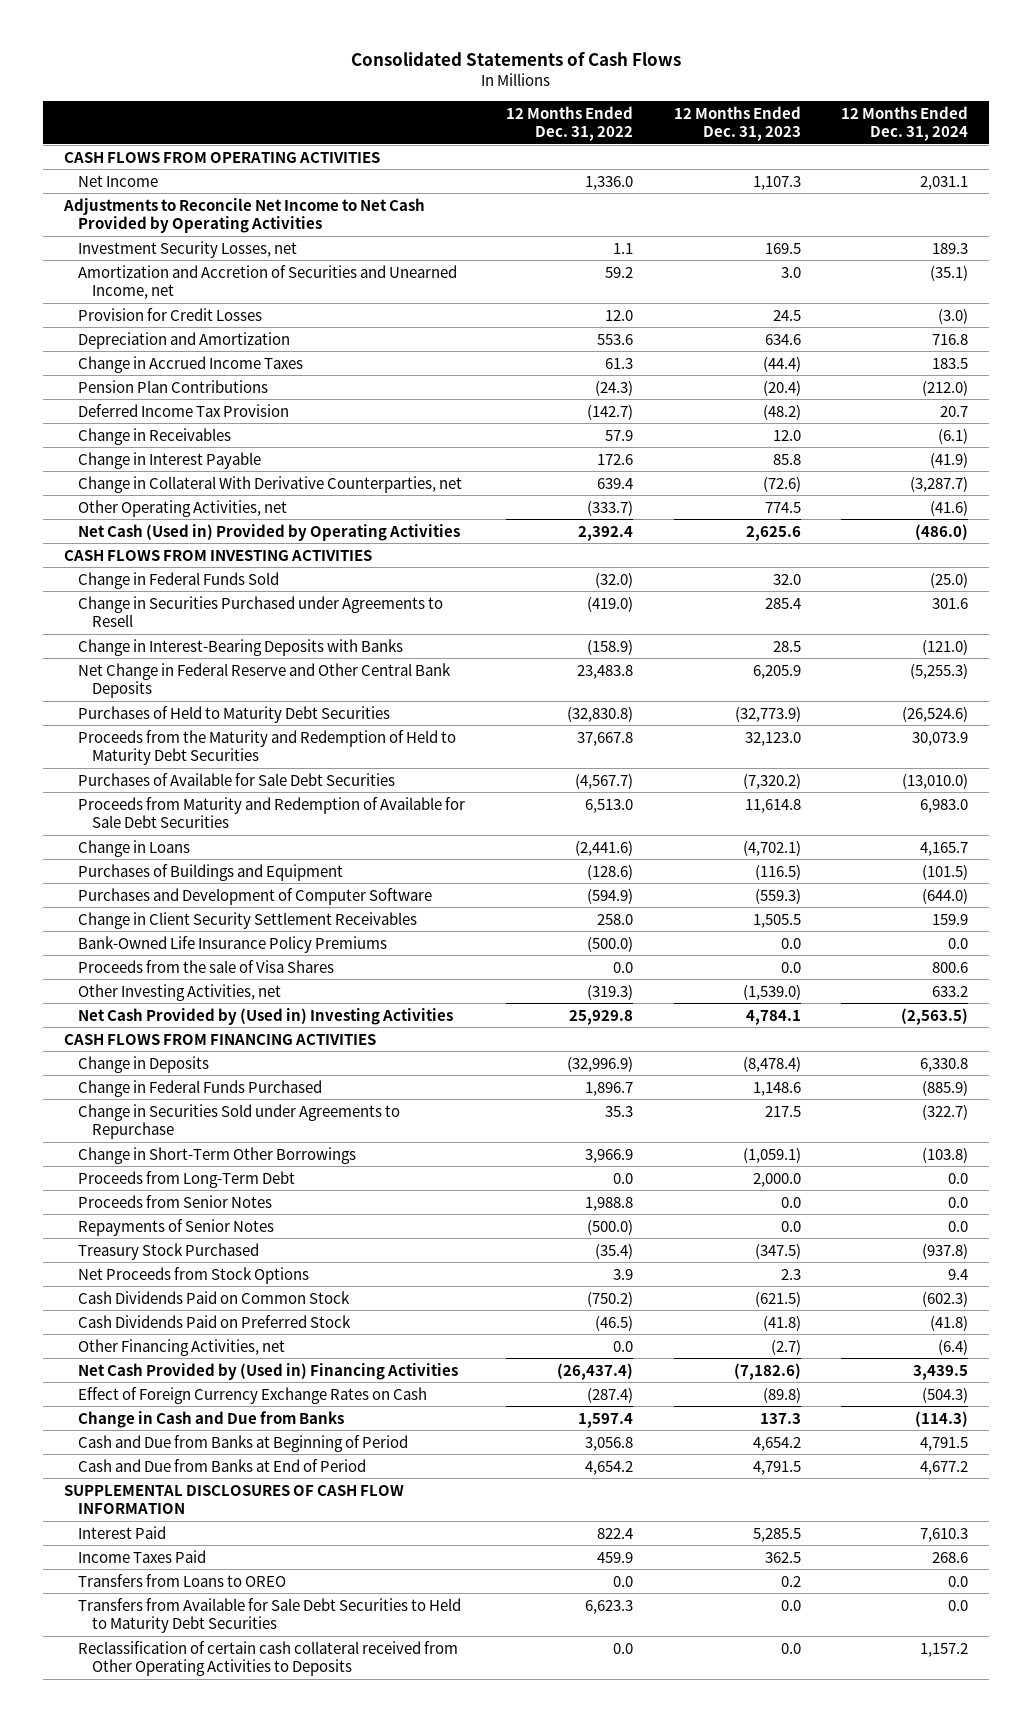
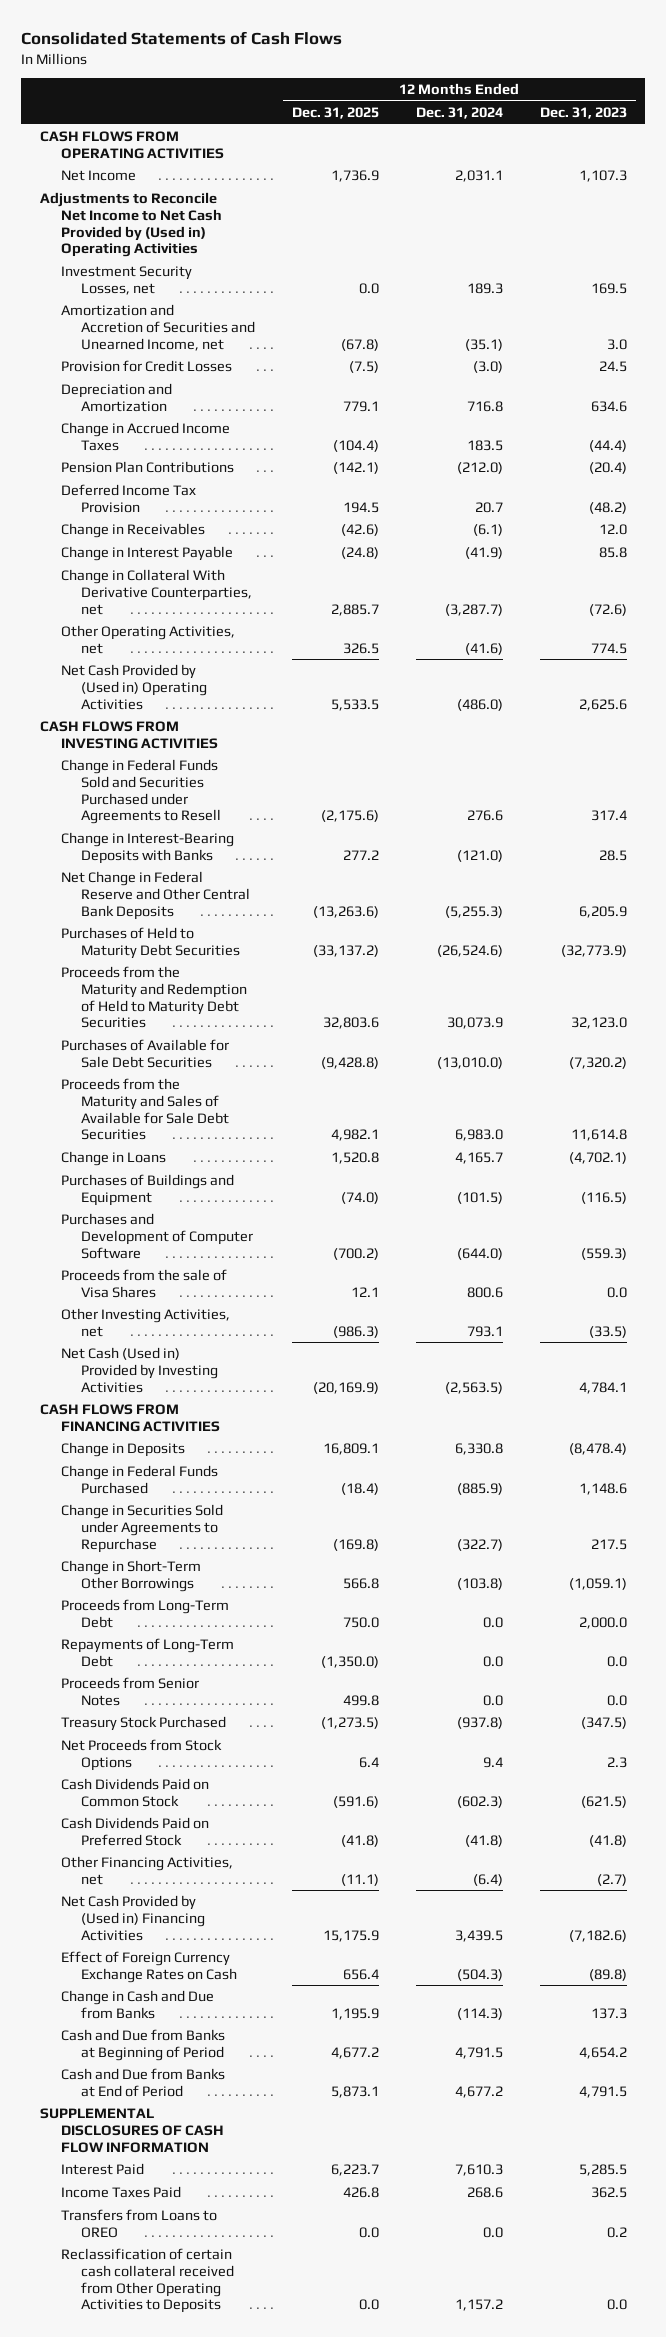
[505,105,633,141] 12 Months Ended Dec. 31, 2022 -> none
none -> [292,106,380,119] Dec. 31, 2025
[62,197,425,233] Adjustments to Reconcile Net Income to Net Cash Provided by Operating Activities -> [39,192,222,258] Adjustments to Reconcile Net Income to Net Cash Provided by (Used in) Operating Activities
[77,523,460,541] Net Cash (Used in) Provided by Operating Activities -> [60,664,208,710] Net Cash Provided by (Used in) Operating Activities
[77,571,279,589] Change in Federal Funds Sold -> none
[77,595,443,627] Change in Securities Purchased under Agreements to Resell -> [60,759,222,825] Change in Federal Funds Sold and Securities Purchased under Agreements to Resell
[764,597,801,609] 285.4 -> [590,810,627,822] 317.4
[932,597,969,609] 301.6 -> [466,810,503,822] 276.6
[77,796,465,828] Proceeds from Maturity and Redemption of Available for Sale Debt Securities -> [60,1078,230,1141] Proceeds from the Maturity and Sales of Available for Sale Debt Securities
[77,911,417,929] Change in Client Security Settlement Receivables -> none
[77,935,387,953] Bank-Owned Life Insurance Policy Premiums -> none
[742,983,801,1000] (1,539.0) -> [588,1325,627,1338] (33.5)
[932,985,969,997] 633.2 -> [466,1325,503,1337] 793.1
[77,1007,453,1025] Net Cash Provided by (Used in) Investing Activities -> [60,1347,219,1393] Net Cash (Used in) Provided by Investing Activities
none -> [60,1638,234,1667] Repayments of Long-Term Debt
[77,1218,274,1236] Repayments of Senior Notes -> none
[77,1597,461,1633] Transfers from Available for Sale Debt Securities to Held to Maturity Debt Securities -> none

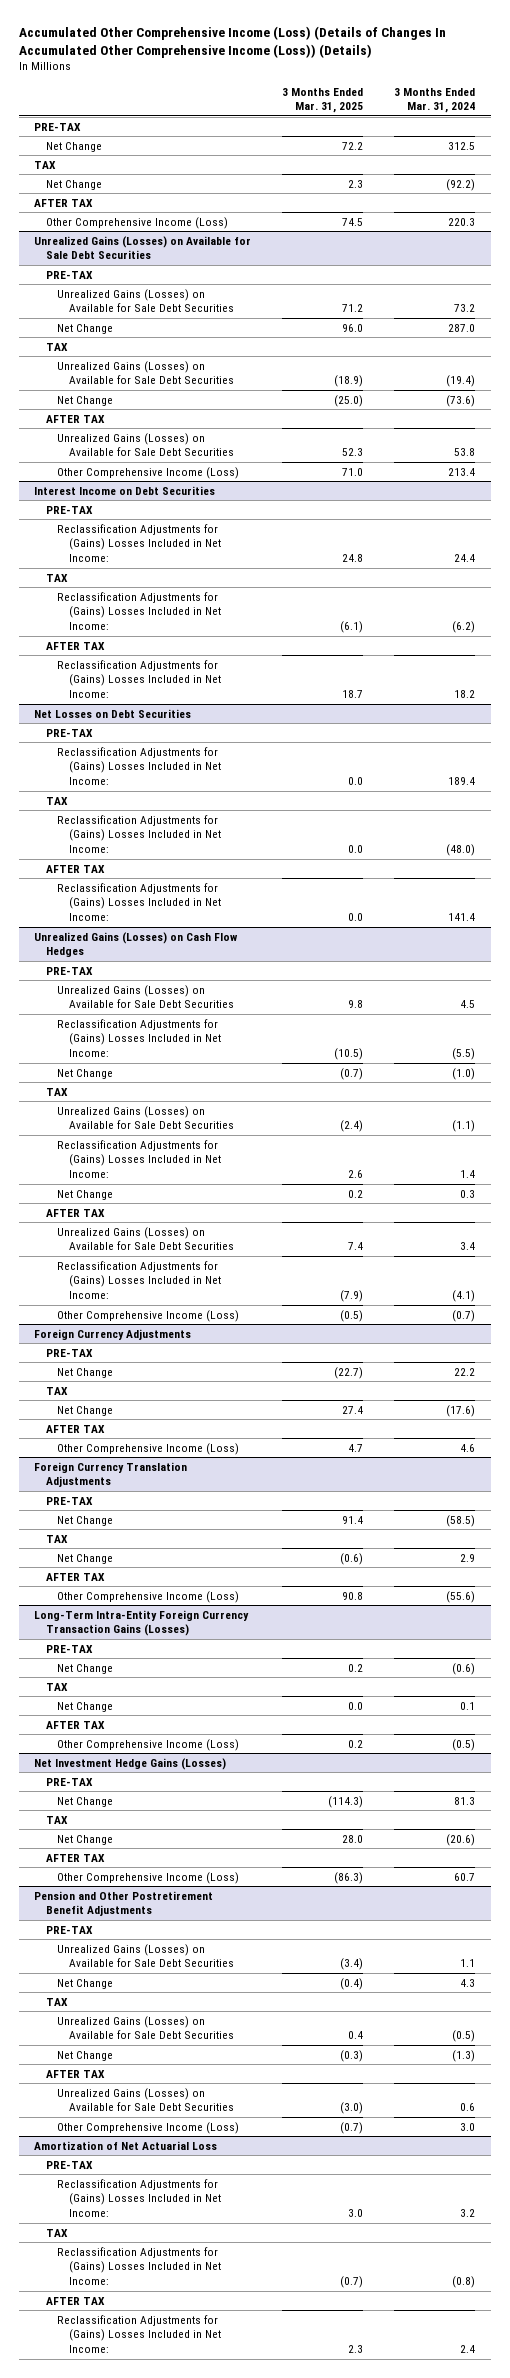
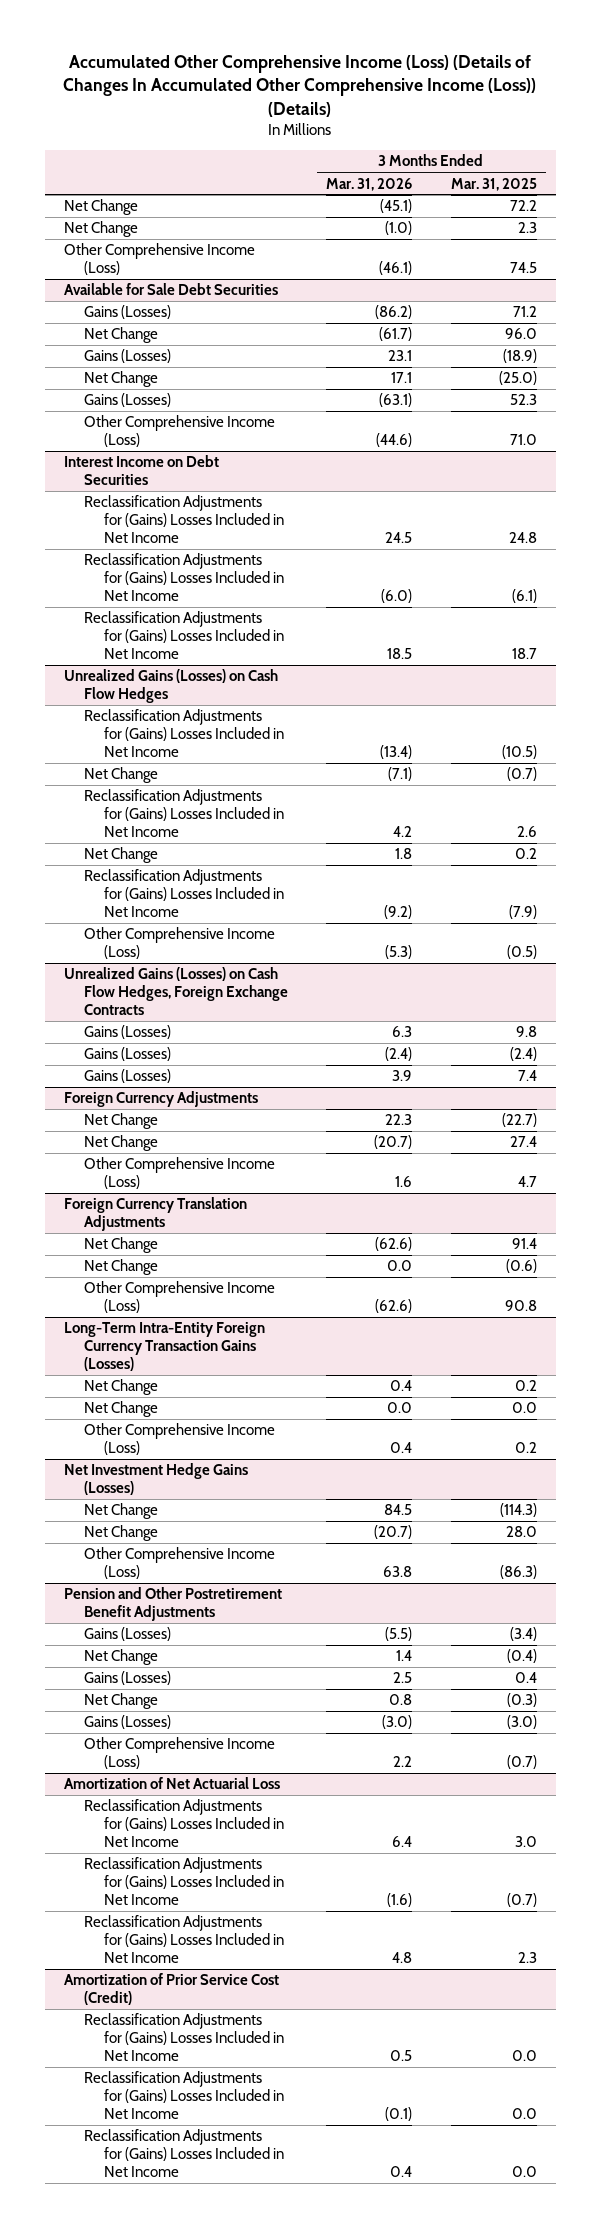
[394,87,476,114] 3 Months Ended Mar. 31, 2024 -> none
none -> [326,177,413,191] Mar. 31, 2026
[34,122,82,131] PRE-TAX -> none
[34,160,57,169] TAX -> none
[34,198,94,207] AFTER TAX -> none
[45,270,93,279] PRE-TAX -> none
[34,235,252,260] Unrealized Gains (Losses) on Available for Sale Debt Securities -> [63,283,278,296] Available for Sale Debt Securities
[57,288,234,313] Unrealized Gains (Losses) on Available for Sale Debt Securities -> [84,305,172,320] Gains (Losses)
[45,342,68,351] TAX -> none
[57,360,234,385] Unrealized Gains (Losses) on Available for Sale Debt Securities -> [84,349,172,364] Gains (Losses)
[45,414,105,423] AFTER TAX -> none
[57,432,234,457] Unrealized Gains (Losses) on Available for Sale Debt Securities -> [84,393,172,408] Gains (Losses)
[45,505,93,514] PRE-TAX -> none
[45,573,68,582] TAX -> none
[45,641,105,650] AFTER TAX -> none
[34,708,192,718] Net Losses on Debt Securities -> none
[45,728,93,737] PRE-TAX -> none
[57,746,221,786] Reclassification Adjustments for (Gains) Losses Included in Net Income: -> none
[45,796,68,805] TAX -> none
[57,814,221,854] Reclassification Adjustments for (Gains) Losses Included in Net Income: -> none
[45,864,105,873] AFTER TAX -> none
[57,882,221,922] Reclassification Adjustments for (Gains) Losses Included in Net Income: -> none
[57,523,221,563] Reclassification Adjustments for (Gains) Losses Included in Net Income: -> [84,495,285,544] Reclassification Adjustments for (Gains) Losses Included in Net Income
[57,591,221,631] Reclassification Adjustments for (Gains) Losses Included in Net Income: -> [84,553,285,602] Reclassification Adjustments for (Gains) Losses Included in Net Income
[57,659,221,699] Reclassification Adjustments for (Gains) Losses Included in Net Income: -> [84,611,285,660] Reclassification Adjustments for (Gains) Losses Included in Net Income
[45,966,93,975] PRE-TAX -> none
[57,984,234,1009] Unrealized Gains (Losses) on Available for Sale Debt Securities -> none
[57,1018,221,1058] Reclassification Adjustments for (Gains) Losses Included in Net Income: -> [84,709,285,758] Reclassification Adjustments for (Gains) Losses Included in Net Income
[45,1087,68,1096] TAX -> none
[57,1105,234,1130] Unrealized Gains (Losses) on Available for Sale Debt Securities -> none
[57,1139,221,1179] Reclassification Adjustments for (Gains) Losses Included in Net Income: -> [84,789,285,838] Reclassification Adjustments for (Gains) Losses Included in Net Income
[45,1208,105,1217] AFTER TAX -> none
[57,1226,234,1251] Unrealized Gains (Losses) on Available for Sale Debt Securities -> none
[57,1260,221,1300] Reclassification Adjustments for (Gains) Losses Included in Net Income: -> [84,869,285,918] Reclassification Adjustments for (Gains) Losses Included in Net Income
none -> [63,967,289,1016] Unrealized Gains (Losses) on Cash Flow Hedges, Foreign Exchange Contracts
none -> [84,1025,172,1040] Gains (Losses)
none -> [84,1047,172,1062] Gains (Losses)
none -> [84,1069,172,1084] Gains (Losses)
[45,1348,93,1357] PRE-TAX -> none
[45,1386,68,1395] TAX -> none
[45,1424,105,1433] AFTER TAX -> none
[45,1496,93,1505] PRE-TAX -> none
[45,1534,68,1543] TAX -> none
[45,1572,105,1581] AFTER TAX -> none
[45,1644,93,1653] PRE-TAX -> none
[45,1682,68,1691] TAX -> none
[45,1720,105,1729] AFTER TAX -> none
[45,1777,93,1786] PRE-TAX -> none
[45,1815,68,1824] TAX -> none
[45,1853,105,1862] AFTER TAX -> none
[45,1925,93,1934] PRE-TAX -> none
[57,1943,234,1968] Unrealized Gains (Losses) on Available for Sale Debt Securities -> [84,1627,172,1642] Gains (Losses)
[45,1997,68,2006] TAX -> none
[57,2015,234,2040] Unrealized Gains (Losses) on Available for Sale Debt Securities -> [84,1671,172,1686] Gains (Losses)
[45,2069,105,2078] AFTER TAX -> none
[57,2087,234,2112] Unrealized Gains (Losses) on Available for Sale Debt Securities -> [84,1715,172,1730] Gains (Losses)
[45,2160,93,2169] PRE-TAX -> none
[45,2228,68,2237] TAX -> none
[45,2296,105,2305] AFTER TAX -> none
[57,2178,221,2218] Reclassification Adjustments for (Gains) Losses Included in Net Income: -> [84,1799,285,1848] Reclassification Adjustments for (Gains) Losses Included in Net Income
[57,2246,221,2286] Reclassification Adjustments for (Gains) Losses Included in Net Income: -> [84,1857,285,1906] Reclassification Adjustments for (Gains) Losses Included in Net Income
[57,2314,221,2354] Reclassification Adjustments for (Gains) Losses Included in Net Income: -> [84,1915,285,1964] Reclassification Adjustments for (Gains) Losses Included in Net Income
none -> [63,1973,279,2006] Amortization of Prior Service Cost (Credit)
none -> [84,2013,285,2062] Reclassification Adjustments for (Gains) Losses Included in Net Income
none -> [84,2071,285,2120] Reclassification Adjustments for (Gains) Losses Included in Net Income
none -> [84,2129,285,2178] Reclassification Adjustments for (Gains) Losses Included in Net Income

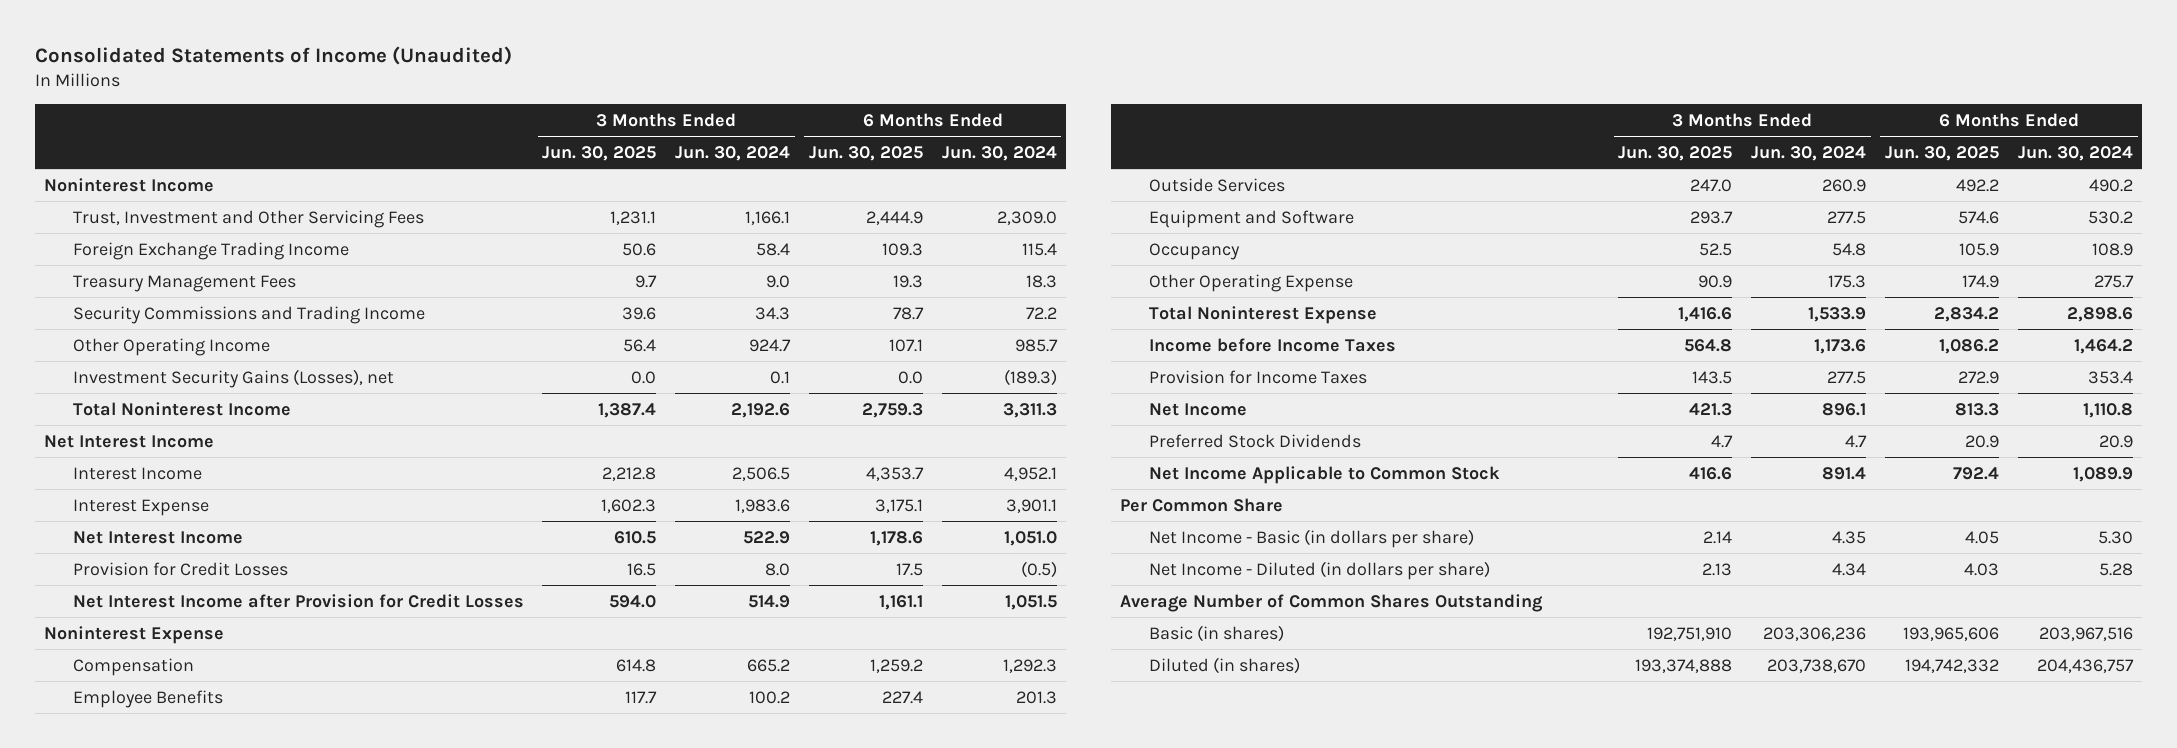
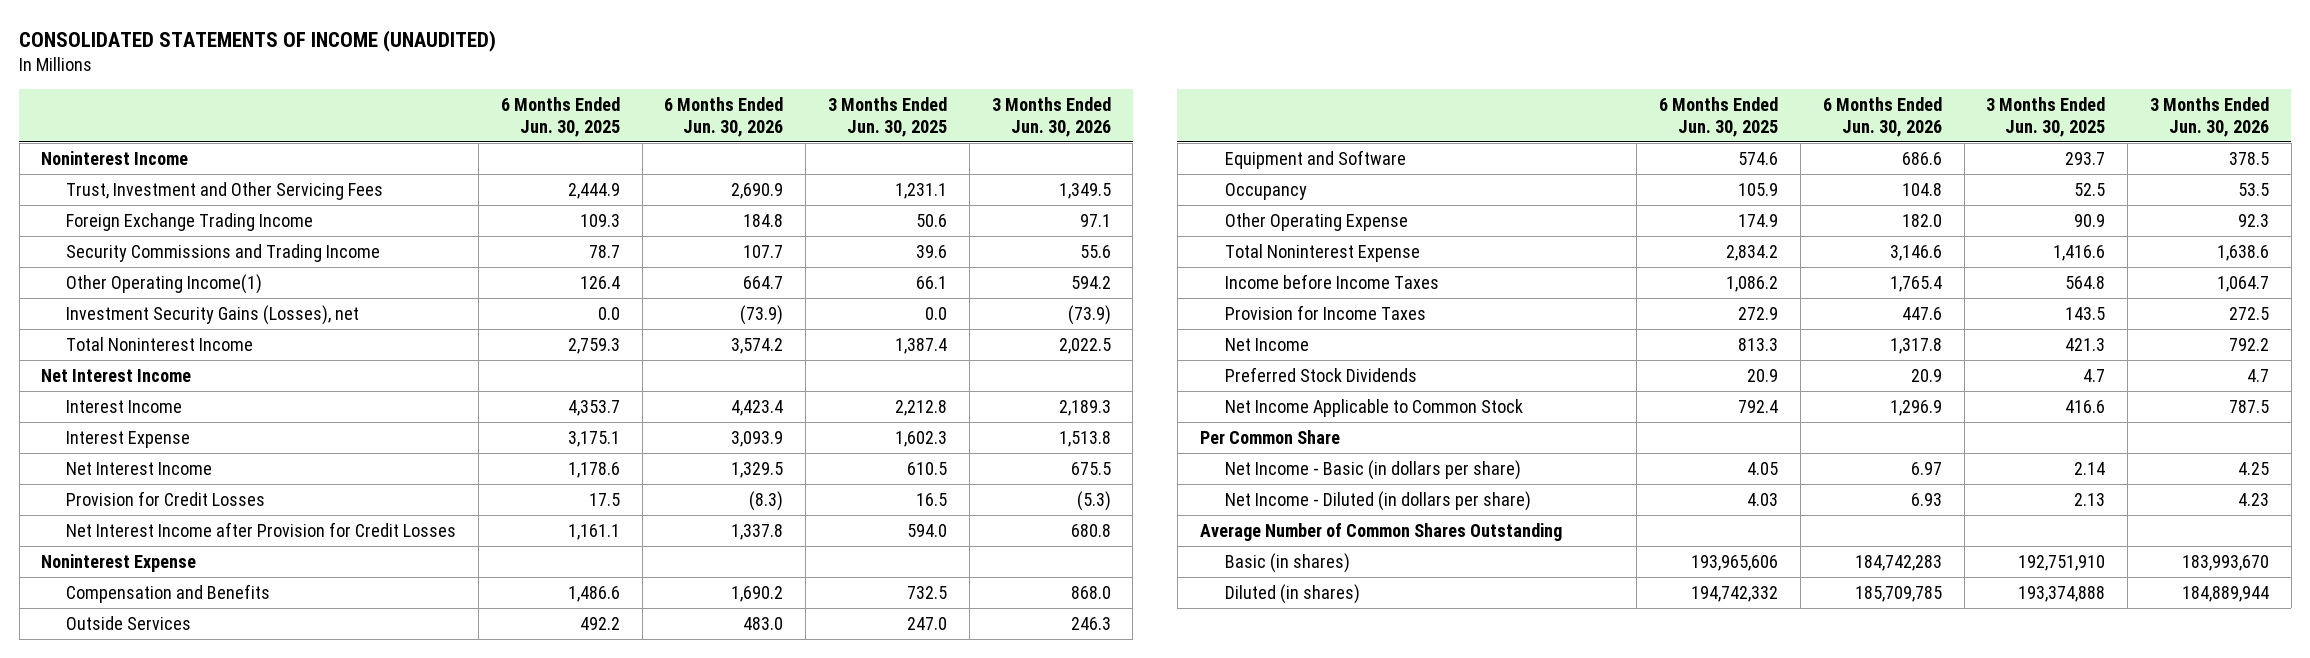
[34,46,512,66] Consolidated Statements of Income (Unaudited) -> [19,29,497,52] CONSOLIDATED STATEMENTS OF INCOME (UNAUDITED)
[675,145,791,161] Jun. 30, 2024 -> none
[941,145,1057,161] Jun. 30, 2024 -> none
none -> [664,96,784,137] 6 Months Ended Jun. 30, 2026
none -> [991,96,1111,137] 3 Months Ended Jun. 30, 2026
[72,274,296,292] Treasury Management Fees -> none
[72,337,270,356] Other Operating Income -> [66,273,263,294] Other Operating Income(1)
[623,338,657,352] 56.4 -> [915,275,947,289] 66.1
[888,338,923,352] 107.1 -> [579,275,620,289] 126.4
[72,657,194,676] Compensation -> none
[72,689,223,708] Employee Benefits -> none
none -> [66,583,271,603] Compensation and Benefits

